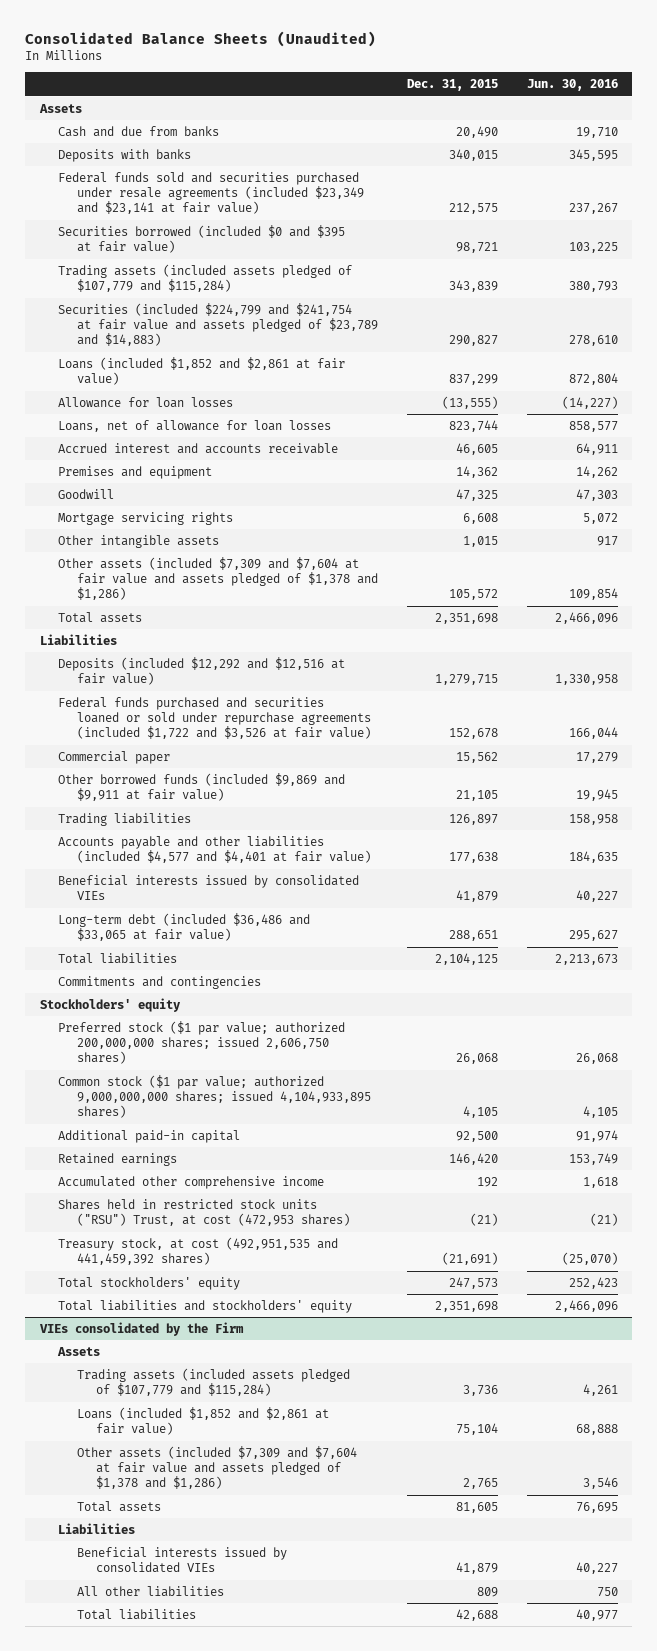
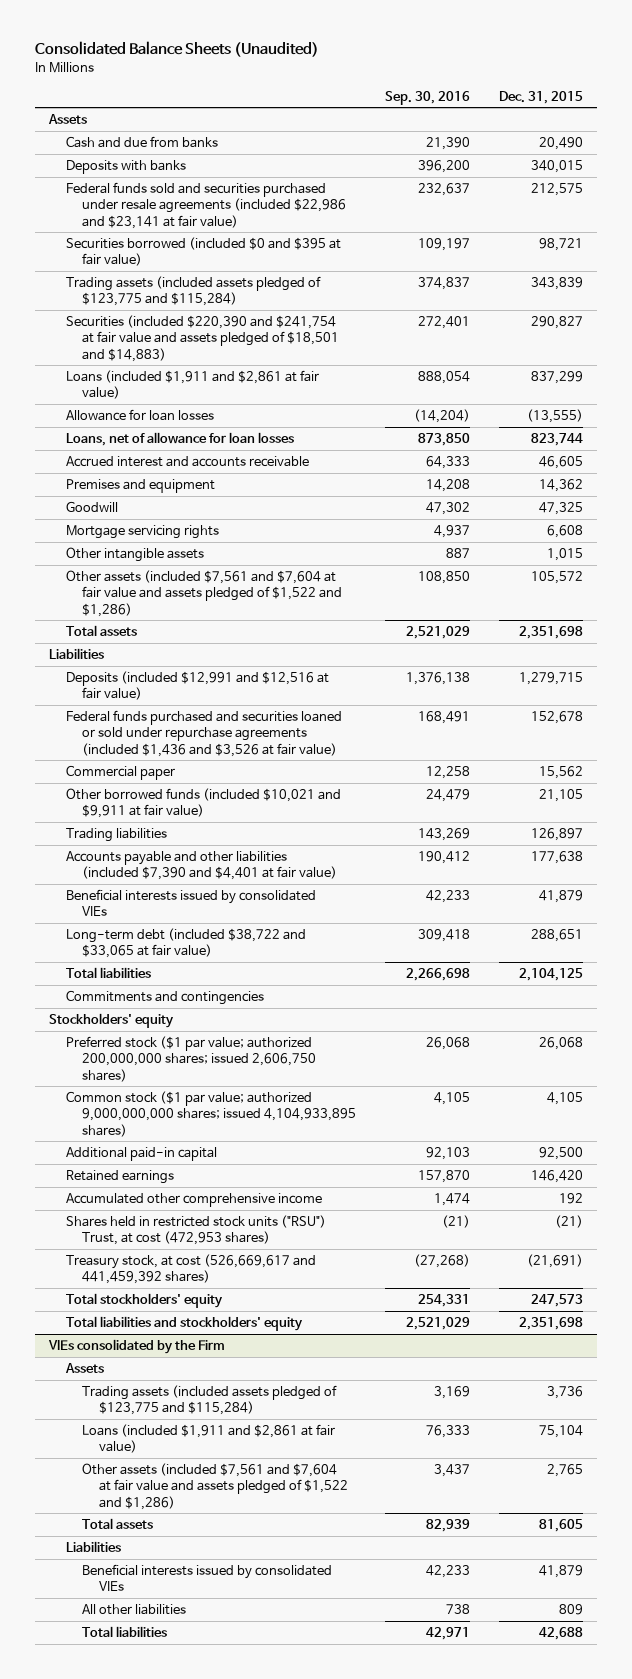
[526,79,618,92] Jun. 30, 2016 -> none
none -> [385,90,471,105] Sep. 30, 2016
[58,171,364,215] Federal funds sold and securities purchased under resale agreements (included $23,349 and $23,141 at fair value) -> [65,181,347,229] Federal funds sold and securities purchased under resale agreements (included $22,986 and $23,141 at fair value)
[58,263,353,293] Trading assets (included assets pledged of $107,779 and $115,284) -> [65,275,321,307] Trading assets (included assets pledged of $123,775 and $115,284)
[58,302,378,347] Securities (included $224,799 and $241,754 at fair value and assets pledged of $23,789 and $14,883) -> [65,314,340,362] Securities (included $220,390 and $241,754 at fair value and assets pledged of $18,501 and $14,883)
[58,356,346,386] Loans (included $1,852 and $2,861 at fair value) -> [65,369,319,400] Loans (included $1,911 and $2,861 at fair value)
[58,556,378,601] Other assets (included $7,309 and $7,604 at fair value and assets pledged of $1,378 and $1,286) -> [65,569,343,617] Other assets (included $7,561 and $7,604 at fair value and assets pledged of $1,522 and $1,286)
[58,656,346,686] Deposits (included $12,292 and $12,516 at fair value) -> [65,670,329,701] Deposits (included $12,991 and $12,516 at fair value)
[58,696,371,740] Federal funds purchased and securities loaned or sold under repurchase agreements (included $1,722 and $3,526 at fair value) -> [65,709,342,757] Federal funds purchased and securities loaned or sold under repurchase agreements (included $1,436 and $3,526 at fair value)
[58,772,346,802] Other borrowed funds (included $9,869 and $9,911 at fair value) -> [65,787,341,819] Other borrowed funds (included $10,021 and $9,911 at fair value)
[58,835,371,864] Accounts payable and other liabilities (included $4,577 and $4,401 at fair value) -> [65,850,338,881] Accounts payable and other liabilities (included $7,390 and $4,401 at fair value)
[58,912,311,942] Long-term debt (included $36,486 and $33,065 at fair value) -> [65,927,306,959] Long-term debt (included $38,722 and $33,065 at fair value)
[58,1236,339,1266] Treasury stock, at cost (492,951,535 and 441,459,392 shares) -> [65,1253,316,1285] Treasury stock, at cost (526,669,617 and 441,459,392 shares)
[76,1367,350,1397] Trading assets (included assets pledged of $107,779 and $115,284) -> [82,1384,338,1416] Trading assets (included assets pledged of $123,775 and $115,284)
[76,1406,329,1436] Loans (included $1,852 and $2,861 at fair value) -> [82,1423,336,1454] Loans (included $1,911 and $2,861 at fair value)
[76,1445,357,1490] Other assets (included $7,309 and $7,604 at fair value and assets pledged of $1,378 and $1,286) -> [82,1462,348,1510] Other assets (included $7,561 and $7,604 at fair value and assets pledged of $1,522 and $1,286)

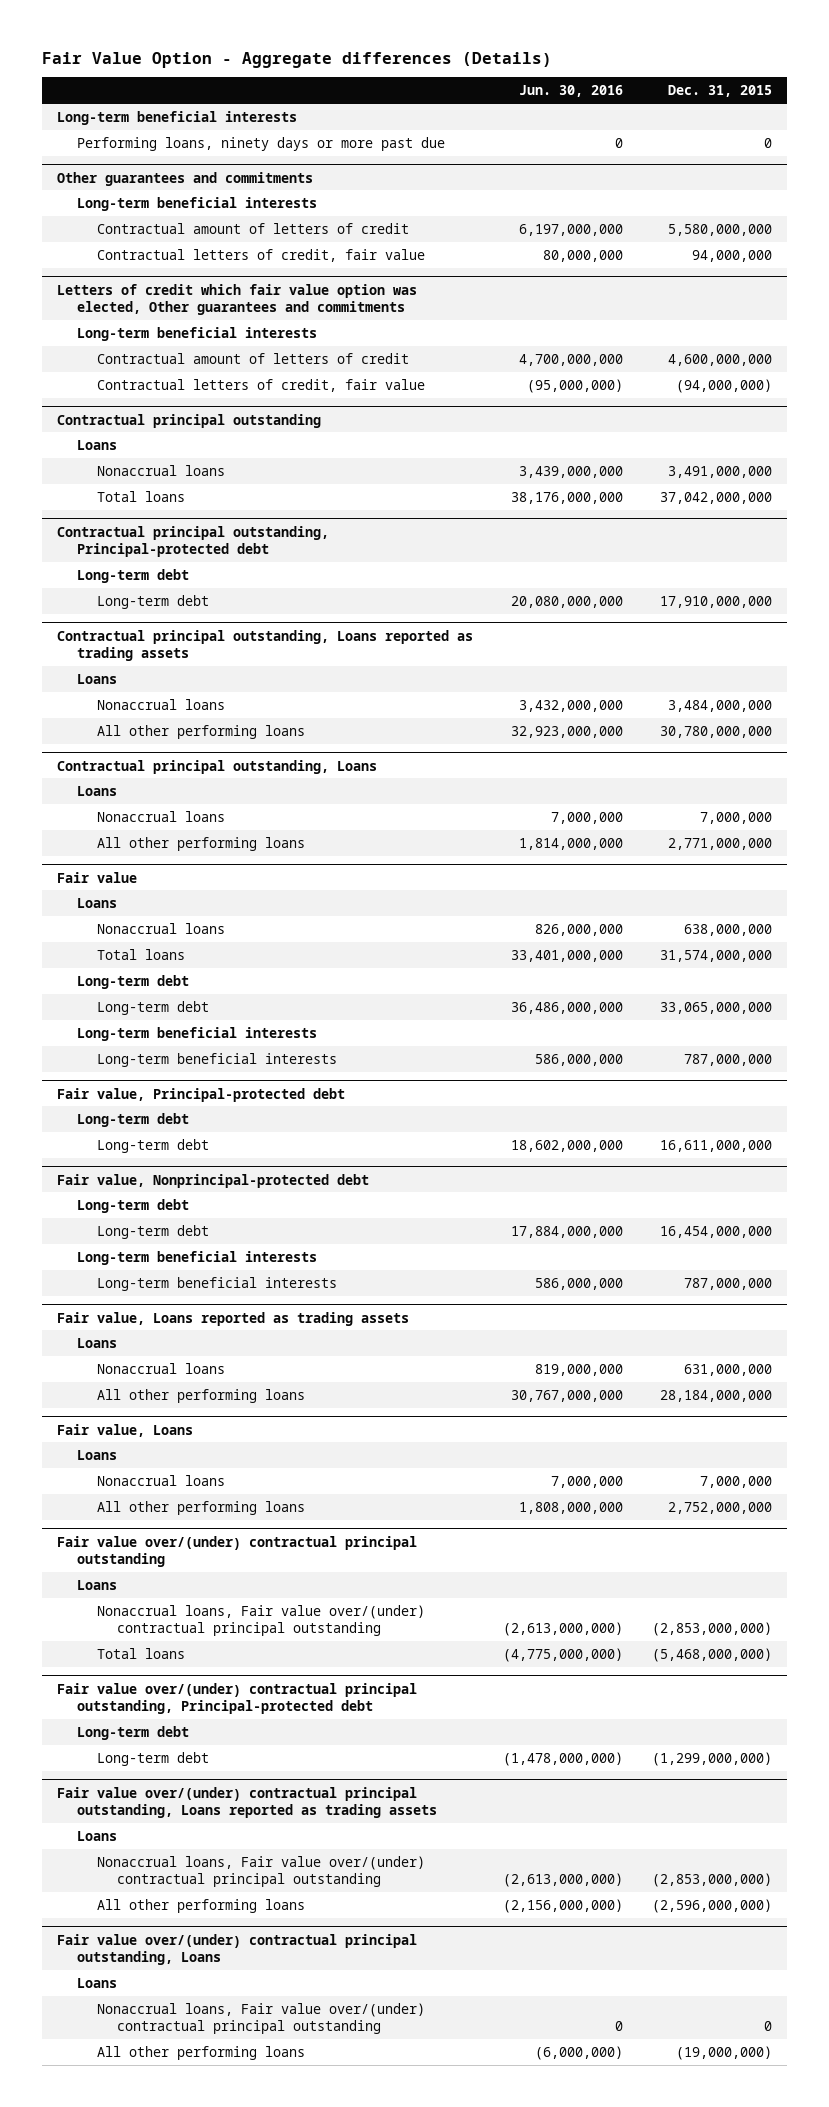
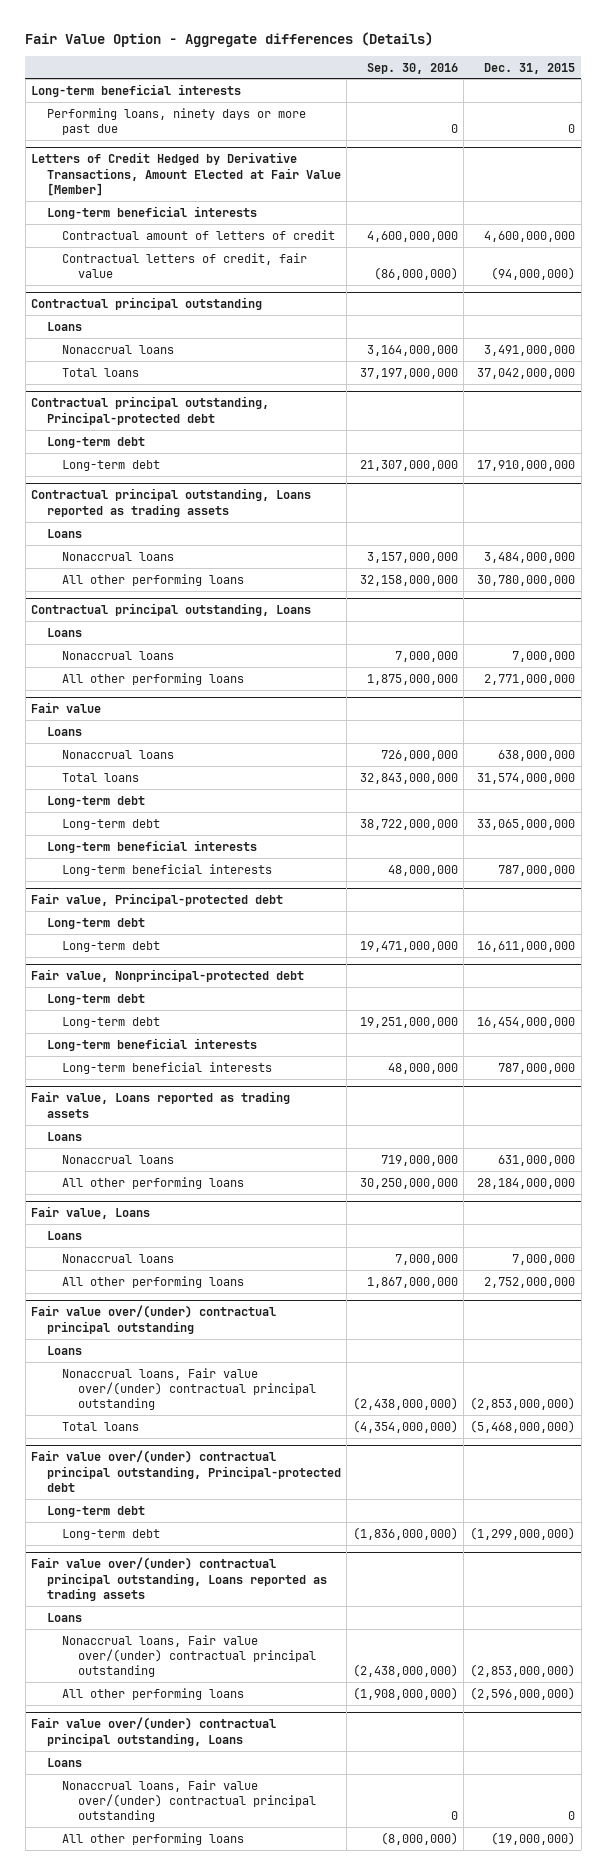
[518,85,623,98] Jun. 30, 2016 -> none
none -> [366,62,458,74] Sep. 30, 2016
[57,171,314,186] Other guarantees and commitments -> none
[77,196,318,211] Long-term beneficial interests -> none
[97,222,410,234] Contractual amount of letters of credit -> none
[97,248,426,262] Contractual letters of credit, fair value -> none
[57,283,418,316] Letters of credit which fair value option was elected, Other guarantees and commitments -> none
none -> [31,152,341,196] Letters of Credit Hedged by Derivative Transactions, Amount Elected at Fair Value [Member]

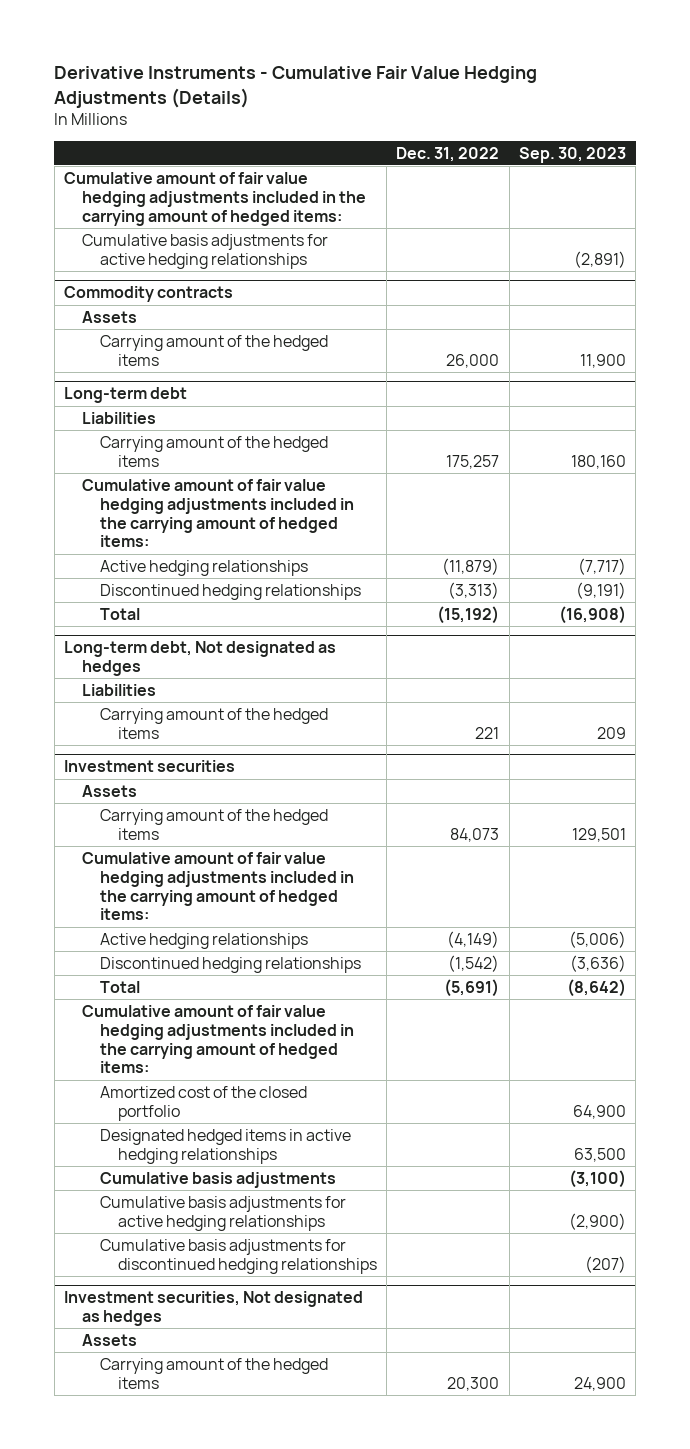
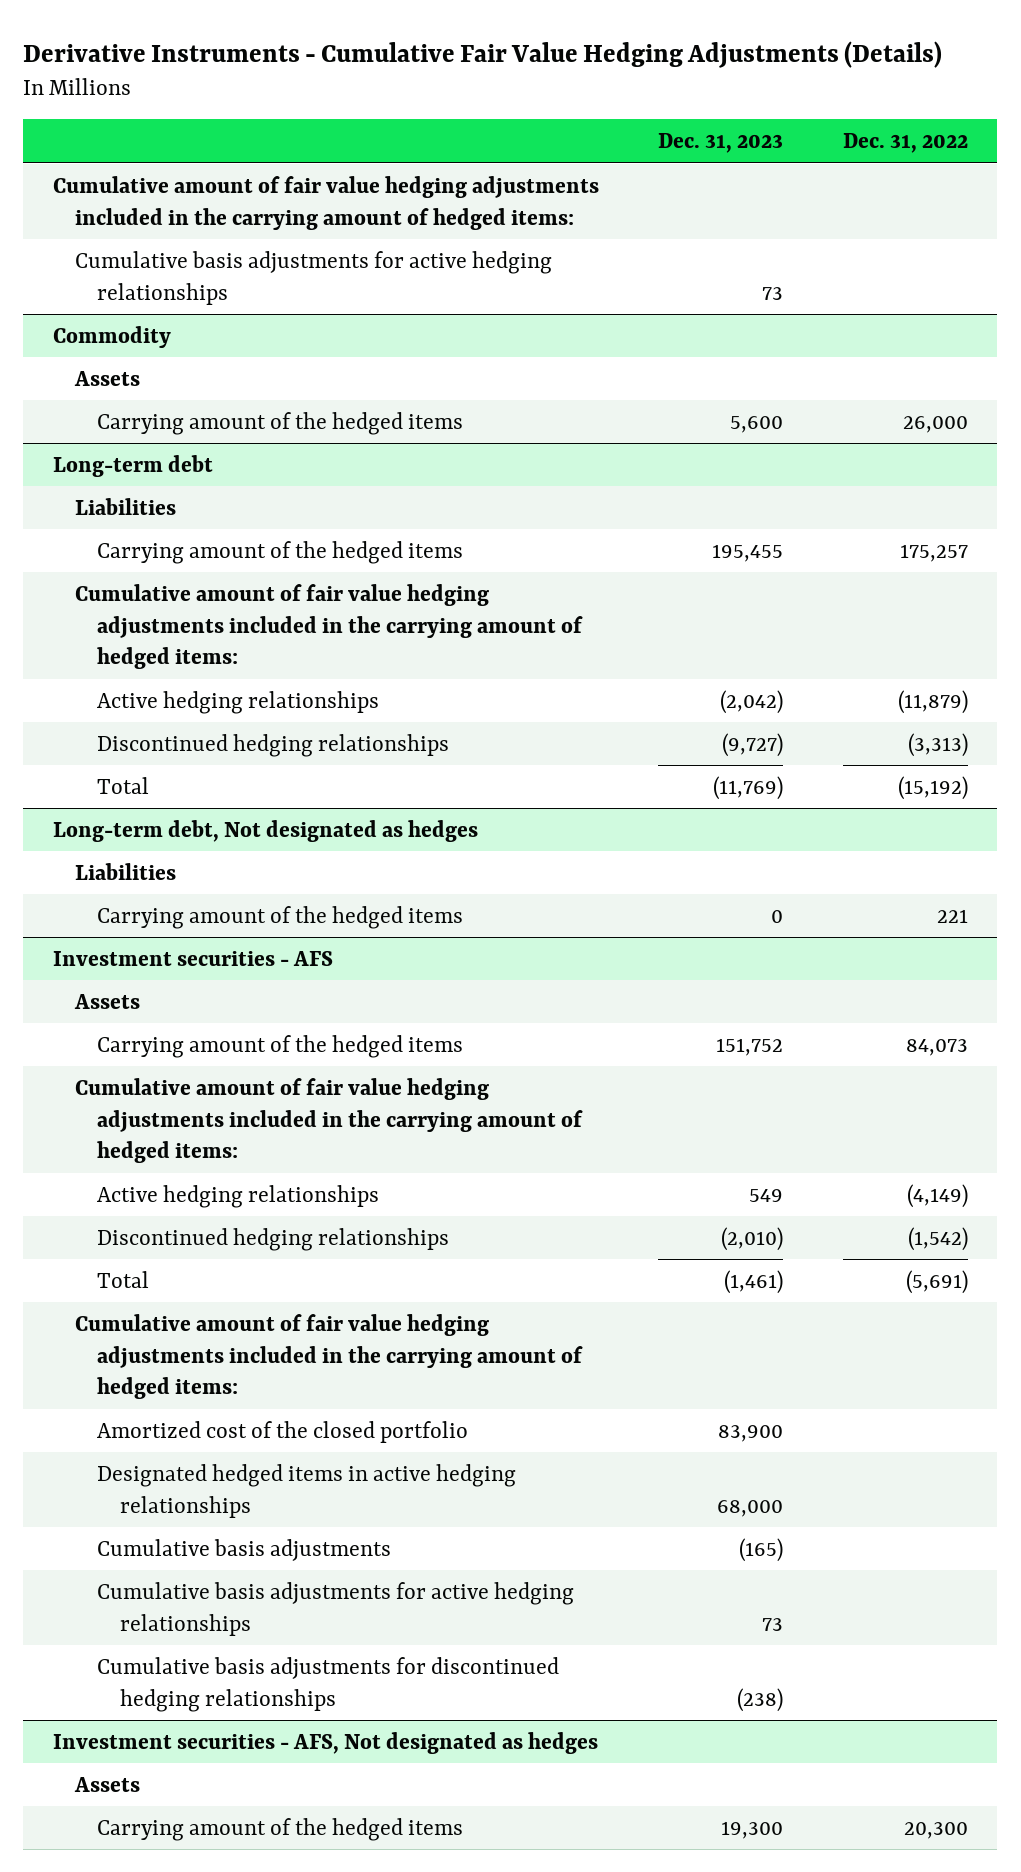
[519,146,627,163] Sep. 30, 2023 -> none
none -> [658,133,784,154] Dec. 31, 2023
[64,286,234,303] Commodity contracts -> [53,325,172,348] Commodity
[64,760,236,773] Investment securities -> [53,950,334,966] Investment securities - AFS
[64,1291,364,1327] Investment securities, Not designated as hedges -> [53,1731,599,1754] Investment securities - AFS, Not designated as hedges

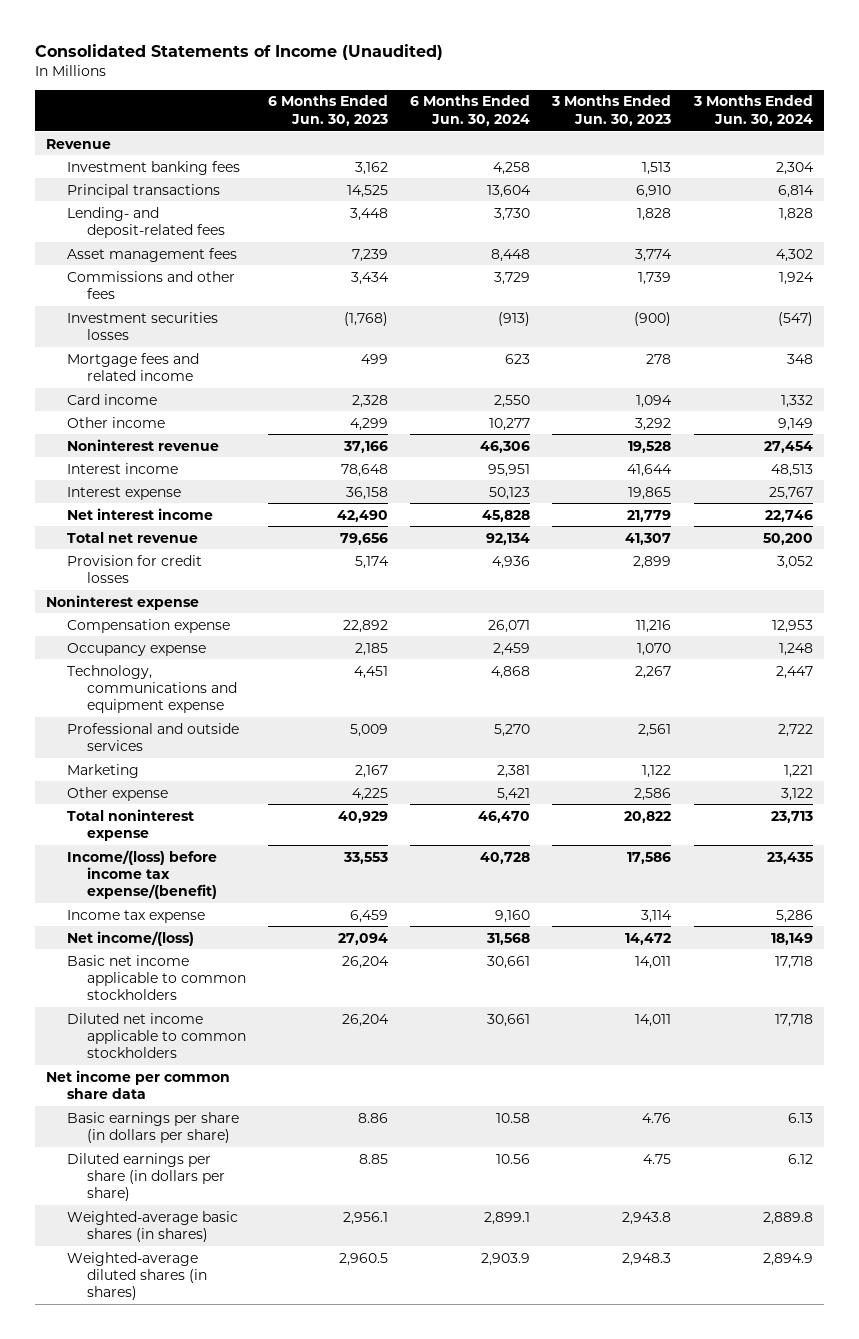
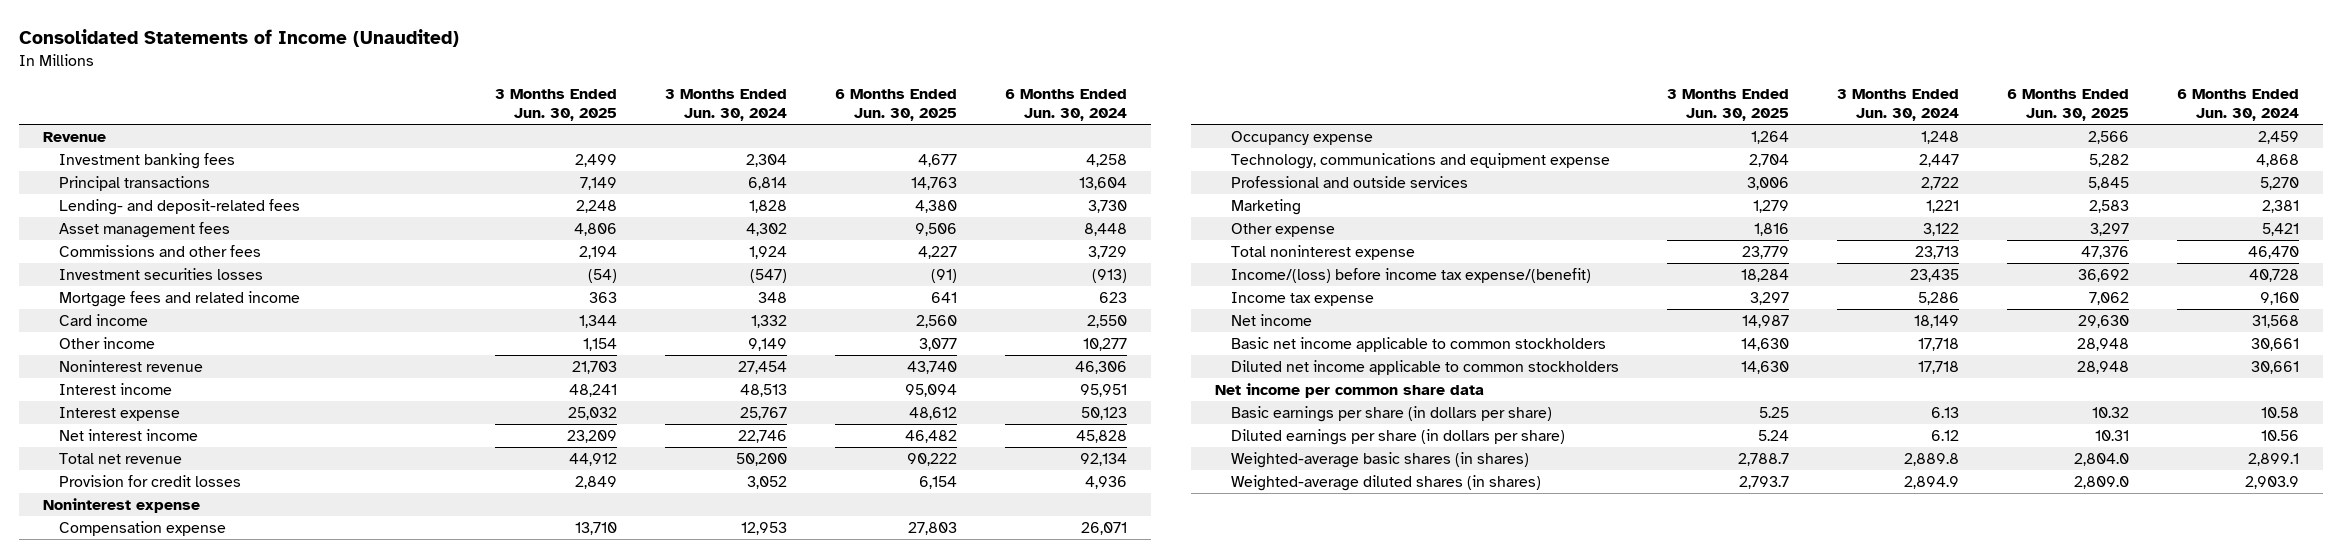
[268,95,389,126] 6 Months Ended Jun. 30, 2023 -> none
[551,95,672,126] 3 Months Ended Jun. 30, 2023 -> none
none -> [494,88,617,122] 3 Months Ended Jun. 30, 2025
none -> [834,88,957,122] 6 Months Ended Jun. 30, 2025
[66,930,194,946] Net income/(loss) -> [1230,314,1312,327] Net income

